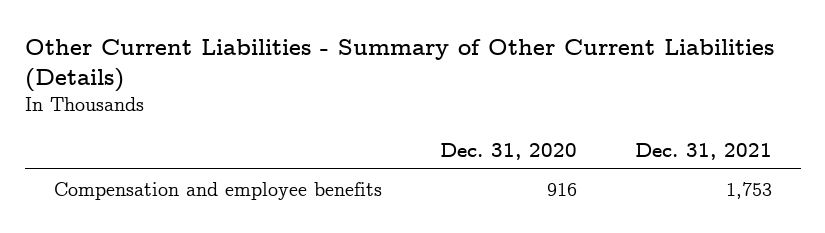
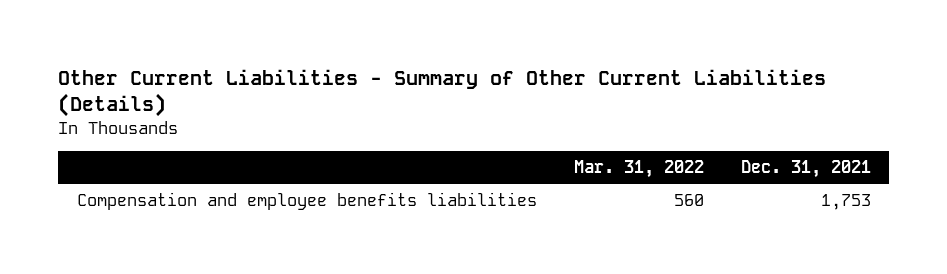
[439,142,577,160] Dec. 31, 2020 -> none
none -> [573,160,704,179] Mar. 31, 2022
[53,181,382,200] Compensation and employee benefits -> [76,192,537,211] Compensation and employee benefits liabilities

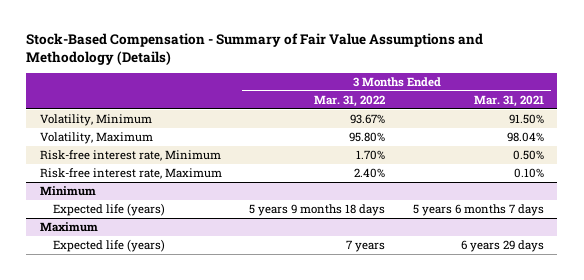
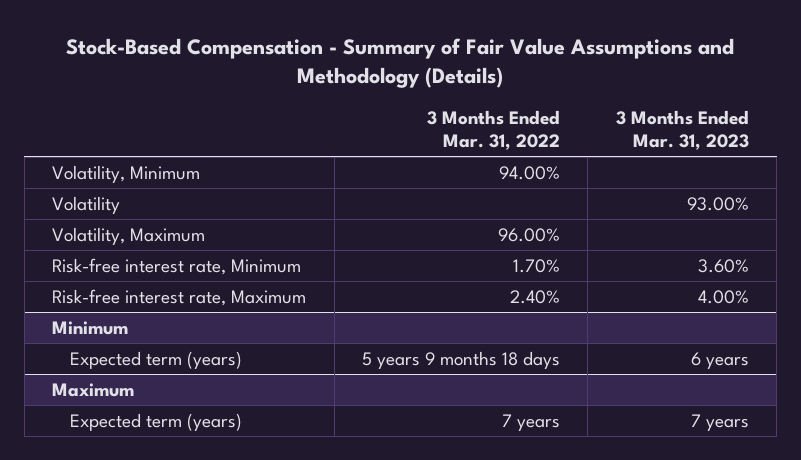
[473,94,544,107] Mar. 31, 2021 -> none
none -> [615,110,749,150] 3 Months Ended Mar. 31, 2023
[350,113,386,124] 93.67% -> [498,165,560,180] 94.00%
none -> [52,195,121,214] Volatility
[349,131,386,142] 95.80% -> [497,227,560,242] 96.00%
[52,202,165,216] Expected life (years) -> [70,350,243,369] Expected term (years)
[52,238,165,252] Expected life (years) -> [70,412,243,431] Expected term (years)

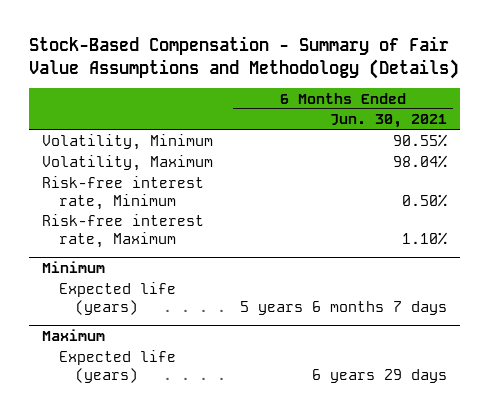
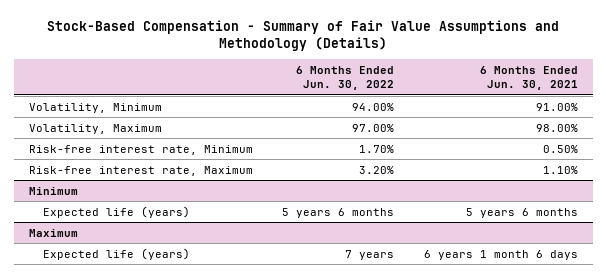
none -> [296,65,395,90] 6 Months Ended Jun. 30, 2022
[392,134,447,148] 90.55% -> [535,102,578,111] 91.00%
[392,155,447,169] 98.04% -> [535,123,578,132] 98.00%
[239,300,447,315] 5 years 6 months 7 days -> [465,207,578,218] 5 years 6 months
[311,368,447,383] 6 years 29 days -> [423,249,578,260] 6 years 1 month 6 days

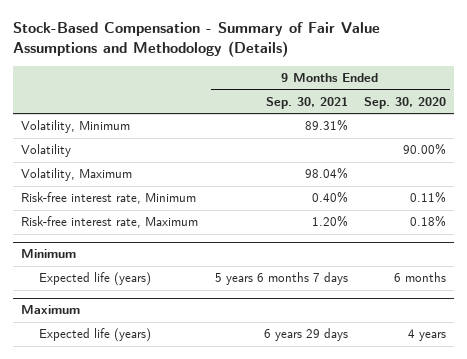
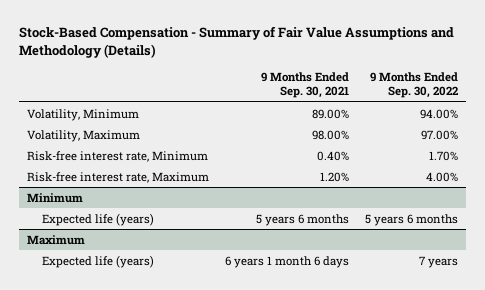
[364,96,447,109] Sep. 30, 2020 -> none
none -> [369,71,458,99] 9 Months Ended Sep. 30, 2022
[21,144,72,158] Volatility -> none
[304,119,348,132] 89.31% -> [311,108,349,119] 89.00%
[304,167,348,180] 98.04% -> [311,129,349,140] 98.00%
[214,272,348,286] 5 years 6 months 7 days -> [255,213,349,226] 5 years 6 months
[263,328,348,342] 6 years 29 days -> [224,255,349,268] 6 years 1 month 6 days

